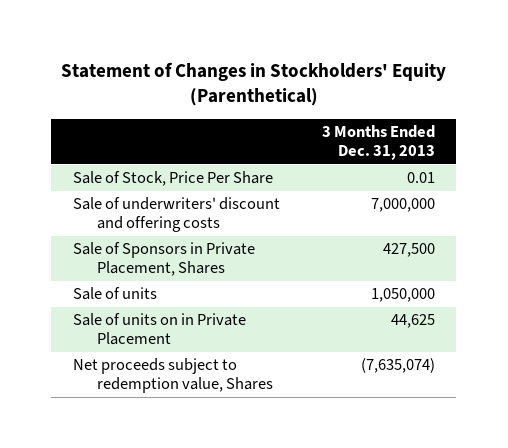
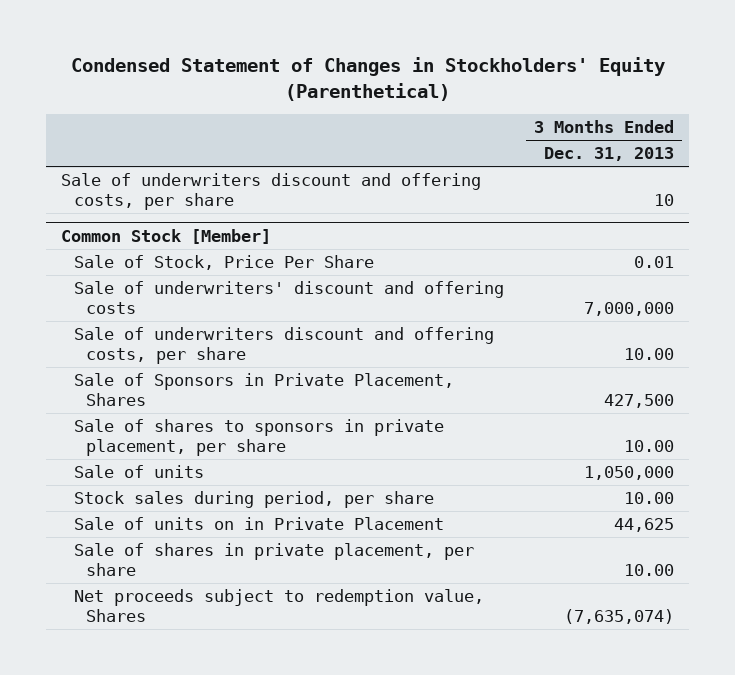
[60,61,446,107] Statement of Changes in Stockholders' Equity (Parenthetical) -> [70,56,665,101] Condensed Statement of Changes in Stockholders' Equity (Parenthetical)
none -> [61,173,482,211] Sale of underwriters discount and offering costs, per share
none -> [61,229,272,245] Common Stock [Member]
none -> [73,327,494,365] Sale of underwriters discount and offering costs, per share
none -> [73,419,444,457] Sale of shares to sponsors in private placement, per share
none -> [73,491,434,509] Stock sales during period, per share
none -> [73,543,474,577] Sale of shares in private placement, per share

